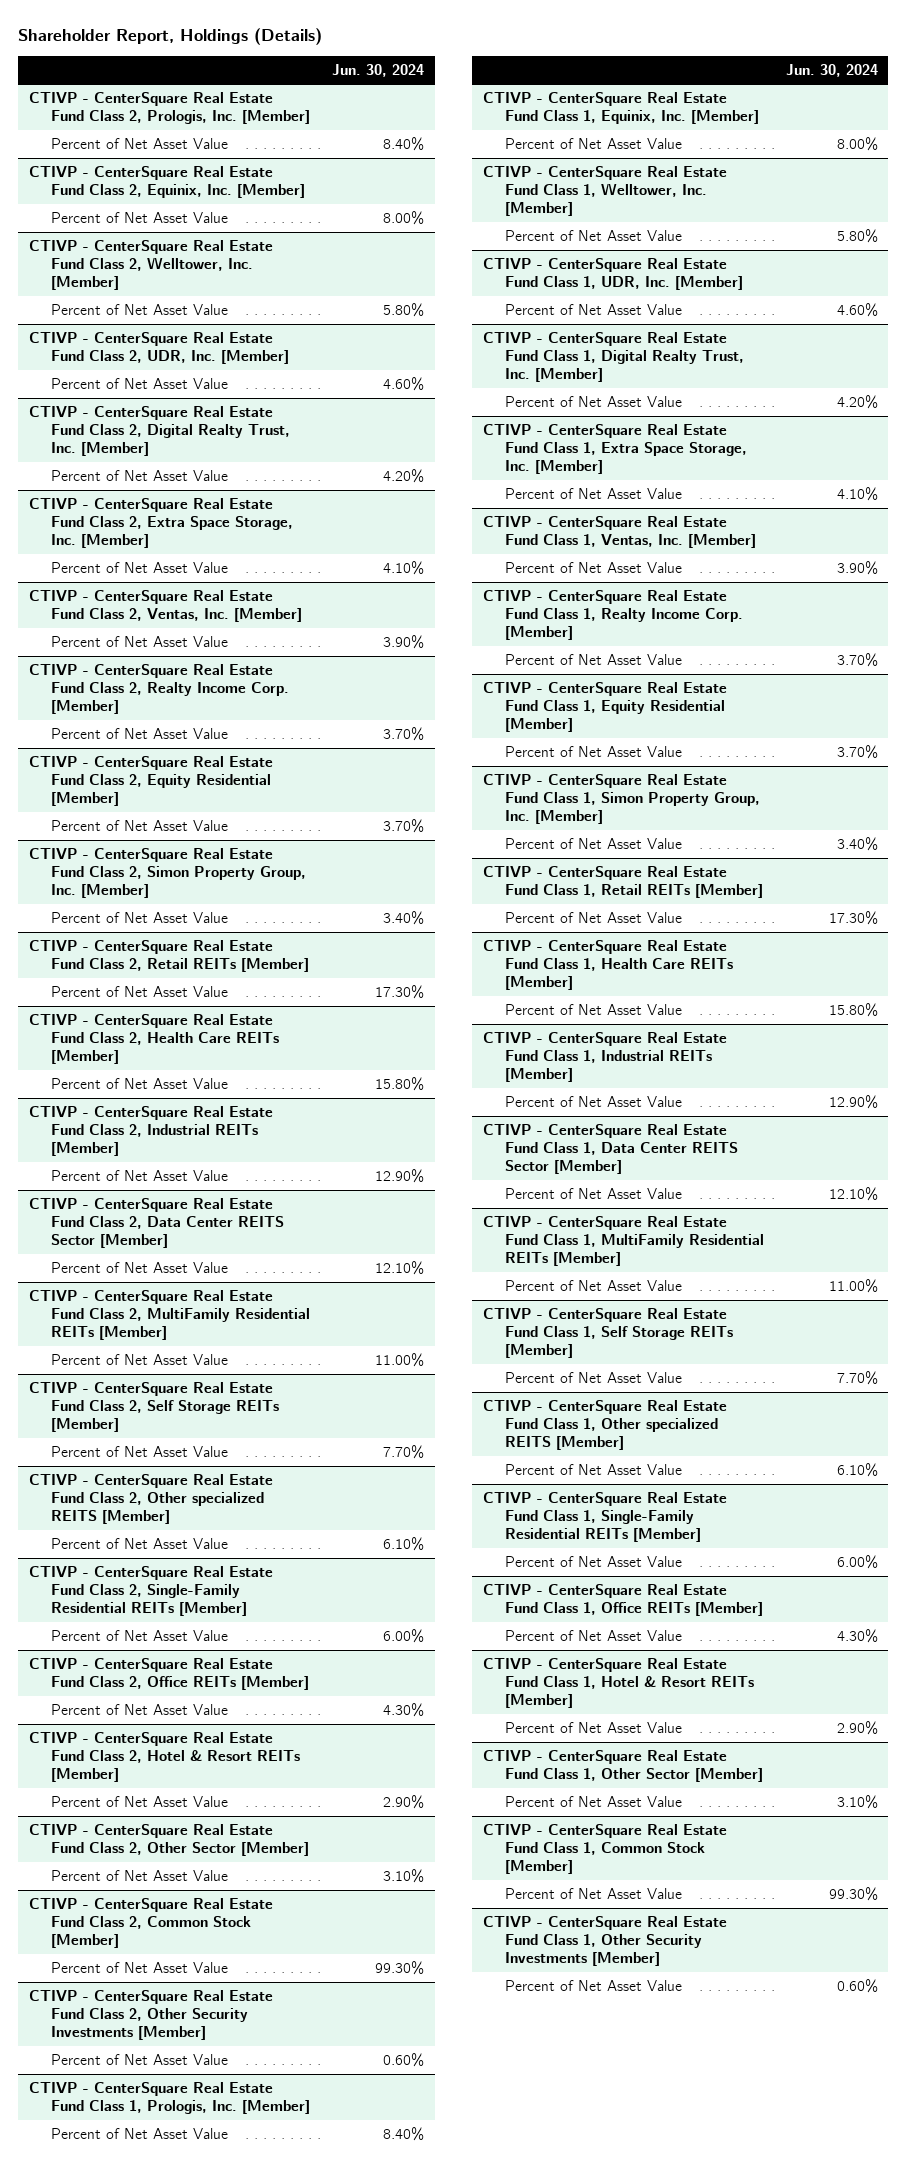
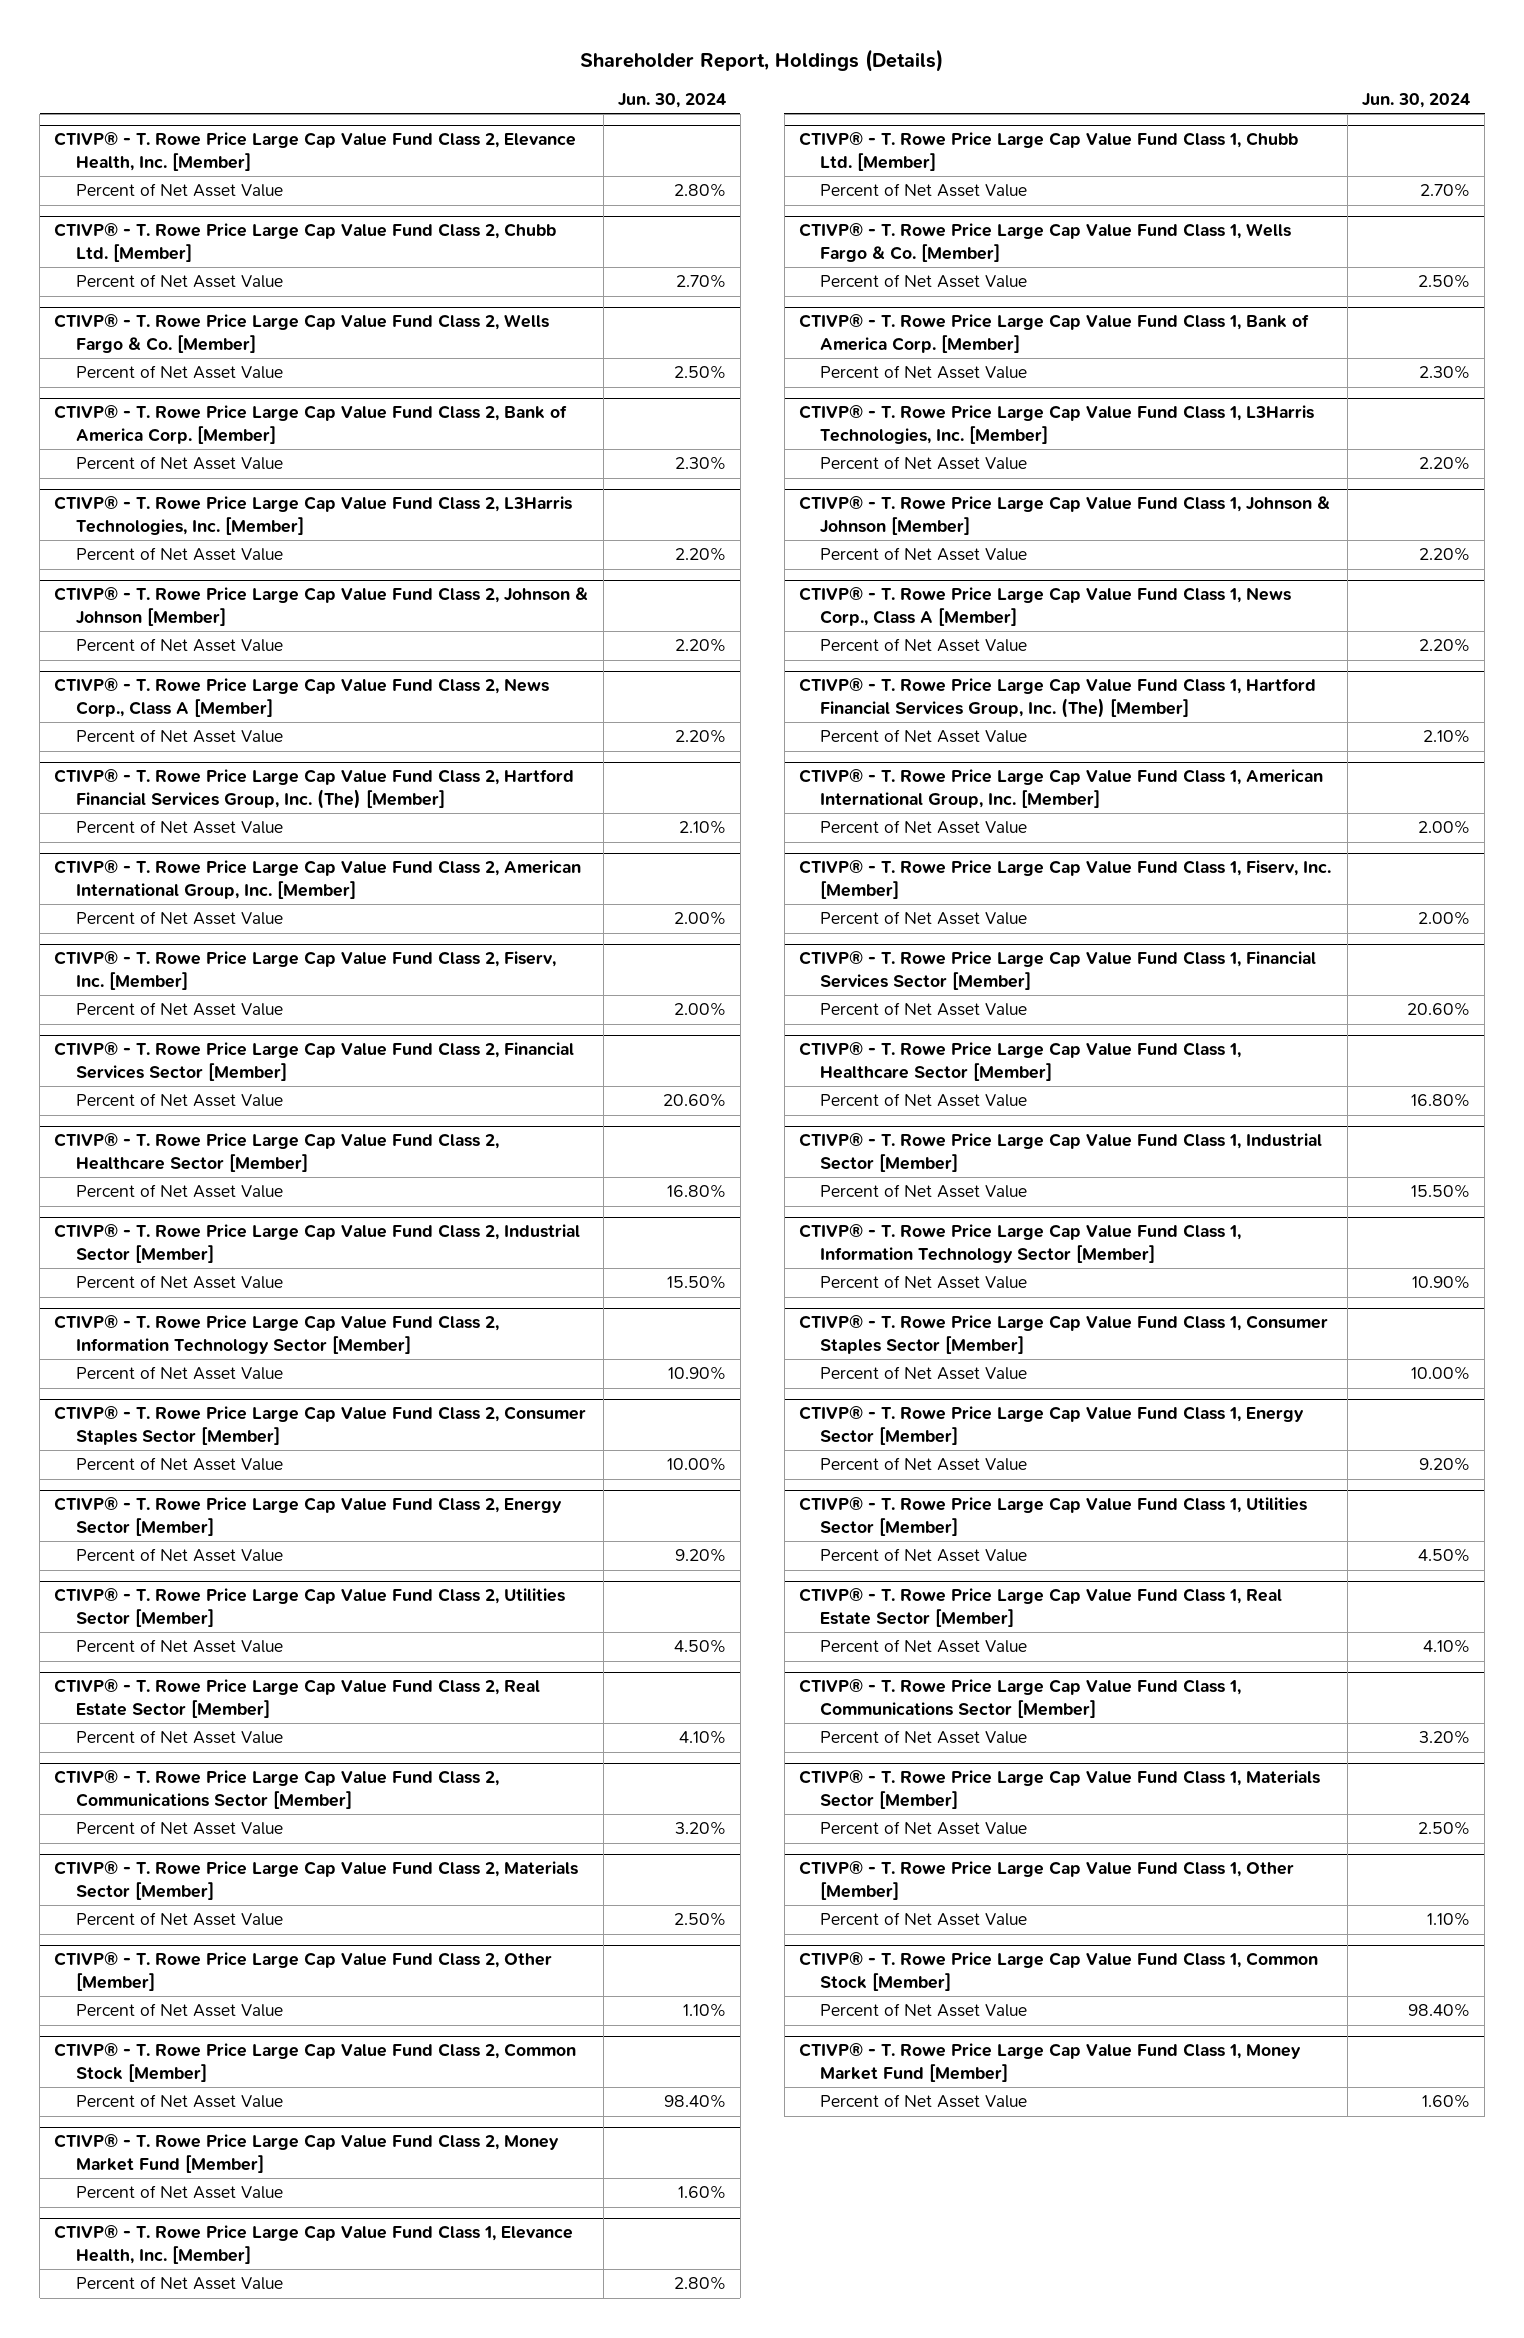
[29,91,311,124] CTIVP - CenterSquare Real Estate Fund Class 2, Prologis, Inc. [Member] -> none
[29,165,306,198] CTIVP - CenterSquare Real Estate Fund Class 2, Equinix, Inc. [Member] -> none
[29,239,274,290] CTIVP - CenterSquare Real Estate Fund Class 2, Welltower, Inc. [Member] -> none
[29,331,290,364] CTIVP - CenterSquare Real Estate Fund Class 2, UDR, Inc. [Member] -> none
[29,405,291,456] CTIVP - CenterSquare Real Estate Fund Class 2, Digital Realty Trust, Inc. [Member] -> none
[29,497,294,548] CTIVP - CenterSquare Real Estate Fund Class 2, Extra Space Storage, Inc. [Member] -> none
none -> [54,132,577,171] CTIVP® - T. Rowe Price Large Cap Value Fund Class 2, Elevance Health, Inc. [Member]
[383,136,425,151] 8.40% -> [673,183,726,198] 2.80%
none -> [54,223,557,262] CTIVP® - T. Rowe Price Large Cap Value Fund Class 2, Chubb Ltd. [Member]
[383,210,425,225] 8.00% -> [675,274,726,289] 2.70%
none -> [54,314,550,353] CTIVP® - T. Rowe Price Large Cap Value Fund Class 2, Wells Fargo & Co. [Member]
[383,302,425,317] 5.80% -> [673,365,726,380] 2.50%
none -> [54,405,568,444] CTIVP® - T. Rowe Price Large Cap Value Fund Class 2, Bank of America Corp. [Member]
[383,376,425,391] 4.60% -> [674,456,726,471] 2.30%
none -> [54,496,573,535] CTIVP® - T. Rowe Price Large Cap Value Fund Class 2, L3Harris Technologies, Inc. [Member]
[383,468,425,483] 4.20% -> [674,547,726,562] 2.20%
none -> [54,587,589,626] CTIVP® - T. Rowe Price Large Cap Value Fund Class 2, Johnson & Johnson [Member]
none -> [76,638,284,653] Percent of Net Asset Value
none -> [54,678,550,717] CTIVP® - T. Rowe Price Large Cap Value Fund Class 2, News Corp., Class A [Member]
none -> [76,729,284,744] Percent of Net Asset Value
none -> [54,769,575,809] CTIVP® - T. Rowe Price Large Cap Value Fund Class 2, Hartford Financial Services Group, Inc. (The) [Member]
none -> [76,820,284,835] Percent of Net Asset Value
none -> [54,860,582,899] CTIVP® - T. Rowe Price Large Cap Value Fund Class 2, American International Group, Inc. [Member]
none -> [76,911,284,926] Percent of Net Asset Value
none -> [54,951,557,990] CTIVP® - T. Rowe Price Large Cap Value Fund Class 2, Fiserv, Inc. [Member]
none -> [76,1002,284,1017] Percent of Net Asset Value
none -> [54,1042,575,1081] CTIVP® - T. Rowe Price Large Cap Value Fund Class 2, Financial Services Sector [Member]
none -> [76,1093,284,1108] Percent of Net Asset Value
none -> [54,1133,500,1172] CTIVP® - T. Rowe Price Large Cap Value Fund Class 2, Healthcare Sector [Member]
none -> [76,1184,284,1199] Percent of Net Asset Value
none -> [54,1224,581,1263] CTIVP® - T. Rowe Price Large Cap Value Fund Class 2, Industrial Sector [Member]
none -> [76,1275,284,1290] Percent of Net Asset Value
none -> [54,1315,500,1354] CTIVP® - T. Rowe Price Large Cap Value Fund Class 2, Information Technology Sector [Member]
none -> [76,1366,284,1381] Percent of Net Asset Value
none -> [54,1406,587,1445] CTIVP® - T. Rowe Price Large Cap Value Fund Class 2, Consumer Staples Sector [Member]
none -> [76,1457,284,1472] Percent of Net Asset Value
none -> [54,1497,563,1536] CTIVP® - T. Rowe Price Large Cap Value Fund Class 2, Energy Sector [Member]
none -> [76,1548,284,1563] Percent of Net Asset Value
none -> [54,1588,566,1627] CTIVP® - T. Rowe Price Large Cap Value Fund Class 2, Utilities Sector [Member]
none -> [76,1639,284,1654] Percent of Net Asset Value
none -> [54,1679,541,1718] CTIVP® - T. Rowe Price Large Cap Value Fund Class 2, Real Estate Sector [Member]
[29,589,303,622] CTIVP - CenterSquare Real Estate Fund Class 2, Ventas, Inc. [Member] -> none
[29,663,290,714] CTIVP - CenterSquare Real Estate Fund Class 2, Realty Income Corp. [Member] -> none
[29,755,274,806] CTIVP - CenterSquare Real Estate Fund Class 2, Equity Residential [Member] -> none
[29,847,307,898] CTIVP - CenterSquare Real Estate Fund Class 2, Simon Property Group, Inc. [Member] -> none
[29,939,310,972] CTIVP - CenterSquare Real Estate Fund Class 2, Retail REITs [Member] -> none
[29,1013,280,1064] CTIVP - CenterSquare Real Estate Fund Class 2, Health Care REITs [Member] -> none
[29,1105,274,1156] CTIVP - CenterSquare Real Estate Fund Class 2, Industrial REITs [Member] -> none
[29,1197,285,1248] CTIVP - CenterSquare Real Estate Fund Class 2, Data Center REITS Sector [Member] -> none
[29,1289,311,1340] CTIVP - CenterSquare Real Estate Fund Class 2, MultiFamily Residential REITs [Member] -> none
[29,1381,280,1432] CTIVP - CenterSquare Real Estate Fund Class 2, Self Storage REITs [Member] -> none
[29,1473,274,1524] CTIVP - CenterSquare Real Estate Fund Class 2, Other specialized REITS [Member] -> none
[29,1565,274,1616] CTIVP - CenterSquare Real Estate Fund Class 2, Single-Family Residential REITs [Member] -> none
[29,1657,310,1690] CTIVP - CenterSquare Real Estate Fund Class 2, Office REITs [Member] -> none
[29,1731,301,1782] CTIVP - CenterSquare Real Estate Fund Class 2, Hotel & Resort REITs [Member] -> none
[29,1823,310,1856] CTIVP - CenterSquare Real Estate Fund Class 2, Other Sector [Member] -> none
[29,1897,274,1948] CTIVP - CenterSquare Real Estate Fund Class 2, Common Stock [Member] -> none
[29,1989,274,2040] CTIVP - CenterSquare Real Estate Fund Class 2, Other Security Investments [Member] -> none
[29,2081,311,2114] CTIVP - CenterSquare Real Estate Fund Class 1, Prologis, Inc. [Member] -> none
[482,91,759,124] CTIVP - CenterSquare Real Estate Fund Class 1, Equinix, Inc. [Member] -> none
[482,165,727,216] CTIVP - CenterSquare Real Estate Fund Class 1, Welltower, Inc. [Member] -> none
[482,257,743,290] CTIVP - CenterSquare Real Estate Fund Class 1, UDR, Inc. [Member] -> none
[482,331,744,382] CTIVP - CenterSquare Real Estate Fund Class 1, Digital Realty Trust, Inc. [Member] -> none
[482,423,747,474] CTIVP - CenterSquare Real Estate Fund Class 1, Extra Space Storage, Inc. [Member] -> none
none -> [54,1770,500,1809] CTIVP® - T. Rowe Price Large Cap Value Fund Class 2, Communications Sector [Member]
[383,634,425,649] 3.90% -> [674,1821,726,1836] 3.20%
none -> [54,1861,579,1900] CTIVP® - T. Rowe Price Large Cap Value Fund Class 2, Materials Sector [Member]
[383,726,425,741] 3.70% -> [673,1912,726,1927] 2.50%
none -> [54,1952,553,1991] CTIVP® - T. Rowe Price Large Cap Value Fund Class 2, Other [Member]
[383,818,425,833] 3.70% -> [682,2003,726,2018] 1.10%
none -> [54,2043,577,2082] CTIVP® - T. Rowe Price Large Cap Value Fund Class 2, Common Stock [Member]
[383,910,425,925] 3.40% -> [663,2094,726,2109] 98.40%
none -> [54,2134,560,2173] CTIVP® - T. Rowe Price Large Cap Value Fund Class 2, Money Market Fund [Member]
[375,984,425,999] 17.30% -> [677,2185,726,2200] 1.60%
none -> [54,2225,574,2264] CTIVP® - T. Rowe Price Large Cap Value Fund Class 1, Elevance Health, Inc. [Member]
[375,1076,425,1091] 15.80% -> [673,2276,726,2291] 2.80%
none -> [798,132,1298,171] CTIVP® - T. Rowe Price Large Cap Value Fund Class 1, Chubb Ltd. [Member]
[375,1168,425,1183] 12.90% -> [1420,183,1471,198] 2.70%
none -> [798,223,1291,262] CTIVP® - T. Rowe Price Large Cap Value Fund Class 1, Wells Fargo & Co. [Member]
[375,1260,425,1275] 12.10% -> [1418,274,1471,289] 2.50%
none -> [798,314,1309,353] CTIVP® - T. Rowe Price Large Cap Value Fund Class 1, Bank of America Corp. [Member]
[375,1352,425,1367] 11.00% -> [1419,365,1471,380] 2.30%
none -> [798,405,1314,444] CTIVP® - T. Rowe Price Large Cap Value Fund Class 1, L3Harris Technologies, Inc. [Member]
[383,1444,425,1459] 7.70% -> [1419,456,1471,471] 2.20%
none -> [798,496,1330,535] CTIVP® - T. Rowe Price Large Cap Value Fund Class 1, Johnson & Johnson [Member]
[383,1536,425,1551] 6.10% -> [1419,547,1471,562] 2.20%
none -> [798,587,1291,626] CTIVP® - T. Rowe Price Large Cap Value Fund Class 1, News Corp., Class A [Member]
[383,1628,425,1643] 6.00% -> [1419,638,1471,653] 2.20%
none -> [798,678,1316,718] CTIVP® - T. Rowe Price Large Cap Value Fund Class 1, Hartford Financial Services Group, Inc. (The) [Member]
[383,1702,425,1717] 4.30% -> [1423,729,1471,744] 2.10%
none -> [798,769,1323,808] CTIVP® - T. Rowe Price Large Cap Value Fund Class 1, American International Group, Inc. [Member]
[383,1794,425,1809] 2.90% -> [1418,820,1471,835] 2.00%
none -> [798,860,1331,899] CTIVP® - T. Rowe Price Large Cap Value Fund Class 1, Fiserv, Inc. [Member]
[383,1868,425,1883] 3.10% -> [1418,911,1471,926] 2.00%
none -> [798,951,1316,990] CTIVP® - T. Rowe Price Large Cap Value Fund Class 1, Financial Services Sector [Member]
[375,1960,425,1975] 99.30% -> [1407,1002,1471,1017] 20.60%
none -> [798,1042,1241,1081] CTIVP® - T. Rowe Price Large Cap Value Fund Class 1, Healthcare Sector [Member]
[383,2052,425,2067] 0.60% -> [1411,1093,1471,1108] 16.80%
none -> [798,1133,1322,1172] CTIVP® - T. Rowe Price Large Cap Value Fund Class 1, Industrial Sector [Member]
[383,2126,425,2141] 8.40% -> [1411,1184,1471,1199] 15.50%
none -> [798,1224,1241,1263] CTIVP® - T. Rowe Price Large Cap Value Fund Class 1, Information Technology Sector [Member]
[836,136,878,151] 8.00% -> [1412,1275,1471,1290] 10.90%
none -> [798,1315,1328,1354] CTIVP® - T. Rowe Price Large Cap Value Fund Class 1, Consumer Staples Sector [Member]
[836,228,878,243] 5.80% -> [1411,1366,1471,1381] 10.00%
none -> [798,1406,1304,1445] CTIVP® - T. Rowe Price Large Cap Value Fund Class 1, Energy Sector [Member]
[836,302,878,317] 4.60% -> [1419,1457,1471,1472] 9.20%
none -> [798,1497,1307,1536] CTIVP® - T. Rowe Price Large Cap Value Fund Class 1, Utilities Sector [Member]
[836,394,878,409] 4.20% -> [1418,1548,1471,1563] 4.50%
none -> [798,1588,1282,1627] CTIVP® - T. Rowe Price Large Cap Value Fund Class 1, Real Estate Sector [Member]
[482,515,756,548] CTIVP - CenterSquare Real Estate Fund Class 1, Ventas, Inc. [Member] -> none
[482,589,743,640] CTIVP - CenterSquare Real Estate Fund Class 1, Realty Income Corp. [Member] -> none
[482,681,727,732] CTIVP - CenterSquare Real Estate Fund Class 1, Equity Residential [Member] -> none
[482,773,760,824] CTIVP - CenterSquare Real Estate Fund Class 1, Simon Property Group, Inc. [Member] -> none
[482,865,763,898] CTIVP - CenterSquare Real Estate Fund Class 1, Retail REITs [Member] -> none
[482,939,733,990] CTIVP - CenterSquare Real Estate Fund Class 1, Health Care REITs [Member] -> none
[504,1003,682,1015] Percent of Net Asset Value -> none
[482,1031,727,1082] CTIVP - CenterSquare Real Estate Fund Class 1, Industrial REITs [Member] -> none
[504,1095,682,1107] Percent of Net Asset Value -> none
[482,1123,738,1174] CTIVP - CenterSquare Real Estate Fund Class 1, Data Center REITS Sector [Member] -> none
[504,1187,682,1199] Percent of Net Asset Value -> none
[482,1215,764,1266] CTIVP - CenterSquare Real Estate Fund Class 1, MultiFamily Residential REITs [Member] -> none
[504,1279,682,1291] Percent of Net Asset Value -> none
[482,1307,733,1358] CTIVP - CenterSquare Real Estate Fund Class 1, Self Storage REITs [Member] -> none
[504,1371,682,1383] Percent of Net Asset Value -> none
[482,1399,727,1450] CTIVP - CenterSquare Real Estate Fund Class 1, Other specialized REITS [Member] -> none
[504,1463,682,1475] Percent of Net Asset Value -> none
[482,1491,727,1542] CTIVP - CenterSquare Real Estate Fund Class 1, Single-Family Residential REITs [Member] -> none
[504,1555,682,1567] Percent of Net Asset Value -> none
[482,1583,763,1616] CTIVP - CenterSquare Real Estate Fund Class 1, Office REITs [Member] -> none
[504,1629,682,1641] Percent of Net Asset Value -> none
[482,1657,754,1708] CTIVP - CenterSquare Real Estate Fund Class 1, Hotel & Resort REITs [Member] -> none
[504,1721,682,1733] Percent of Net Asset Value -> none
[482,1749,763,1782] CTIVP - CenterSquare Real Estate Fund Class 1, Other Sector [Member] -> none
[504,1795,682,1807] Percent of Net Asset Value -> none
[482,1823,727,1874] CTIVP - CenterSquare Real Estate Fund Class 1, Common Stock [Member] -> none
[504,1887,682,1899] Percent of Net Asset Value -> none
[482,1915,727,1966] CTIVP - CenterSquare Real Estate Fund Class 1, Other Security Investments [Member] -> none
[504,1979,682,1991] Percent of Net Asset Value -> none
none -> [798,1679,1241,1718] CTIVP® - T. Rowe Price Large Cap Value Fund Class 1, Communications Sector [Member]
[836,560,878,575] 3.90% -> [1419,1730,1471,1745] 3.20%
none -> [798,1770,1320,1809] CTIVP® - T. Rowe Price Large Cap Value Fund Class 1, Materials Sector [Member]
[836,652,878,667] 3.70% -> [1418,1821,1471,1836] 2.50%
none -> [798,1861,1294,1900] CTIVP® - T. Rowe Price Large Cap Value Fund Class 1, Other [Member]
[836,744,878,759] 3.70% -> [1427,1912,1471,1927] 1.10%
none -> [798,1952,1318,1991] CTIVP® - T. Rowe Price Large Cap Value Fund Class 1, Common Stock [Member]
[836,836,878,851] 3.40% -> [1408,2003,1471,2018] 98.40%
none -> [798,2043,1301,2082] CTIVP® - T. Rowe Price Large Cap Value Fund Class 1, Money Market Fund [Member]
[828,910,878,925] 17.30% -> [1422,2094,1471,2109] 1.60%

